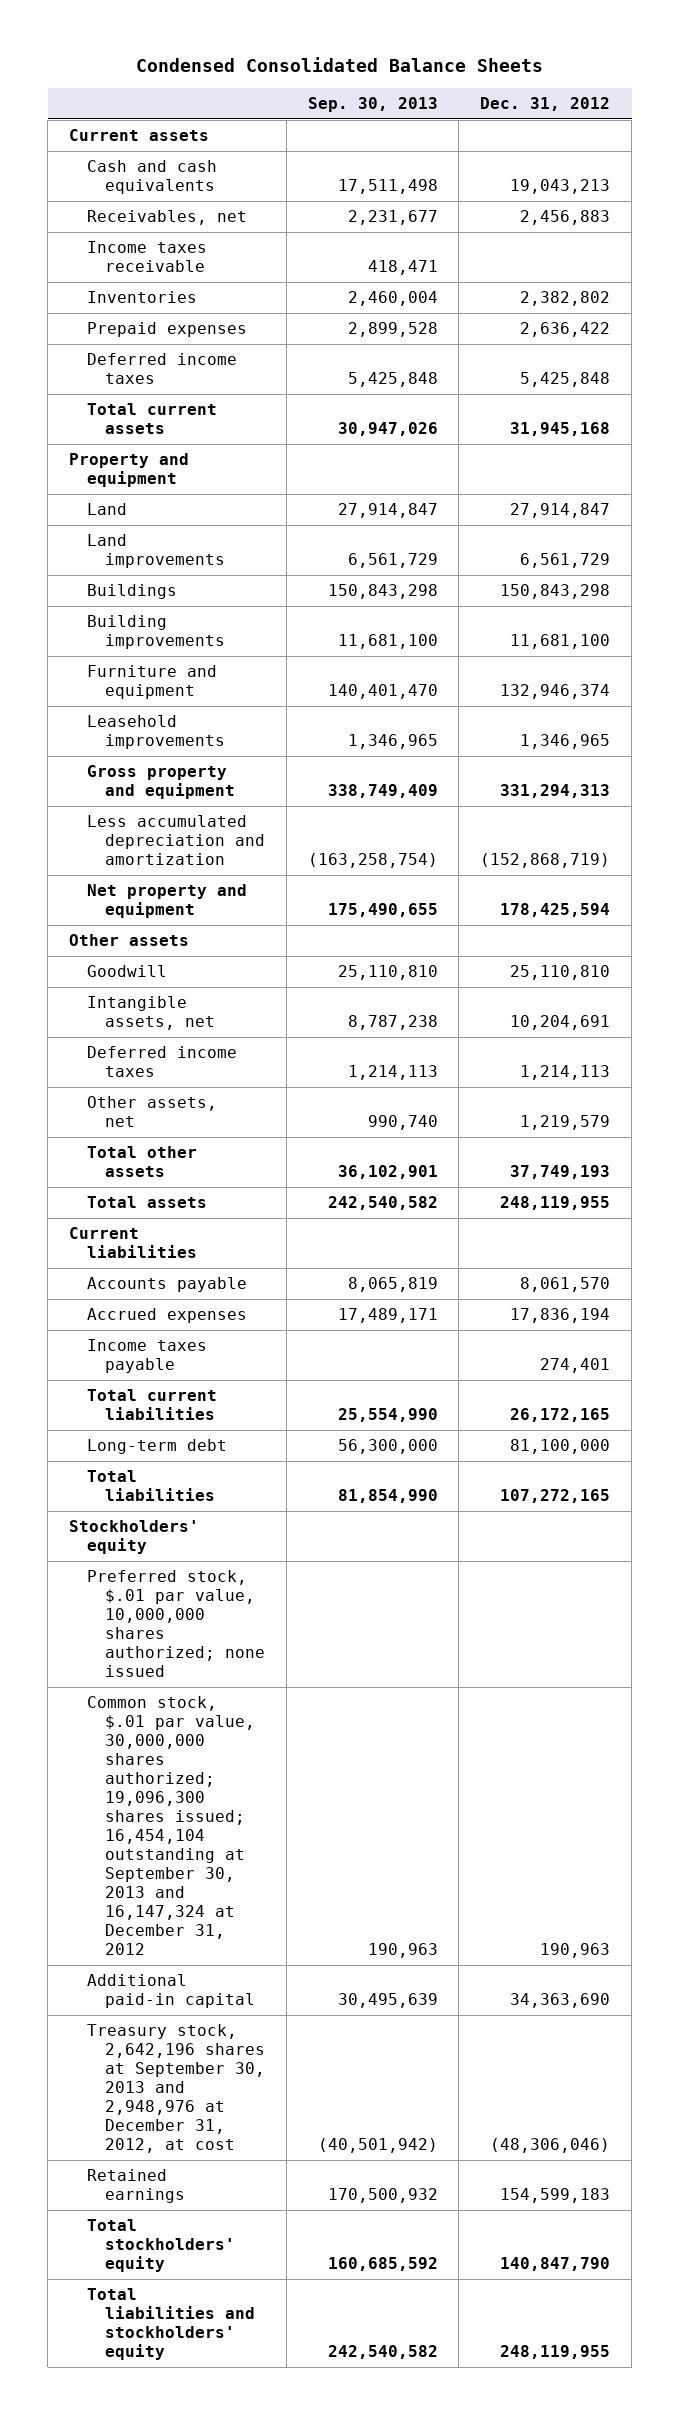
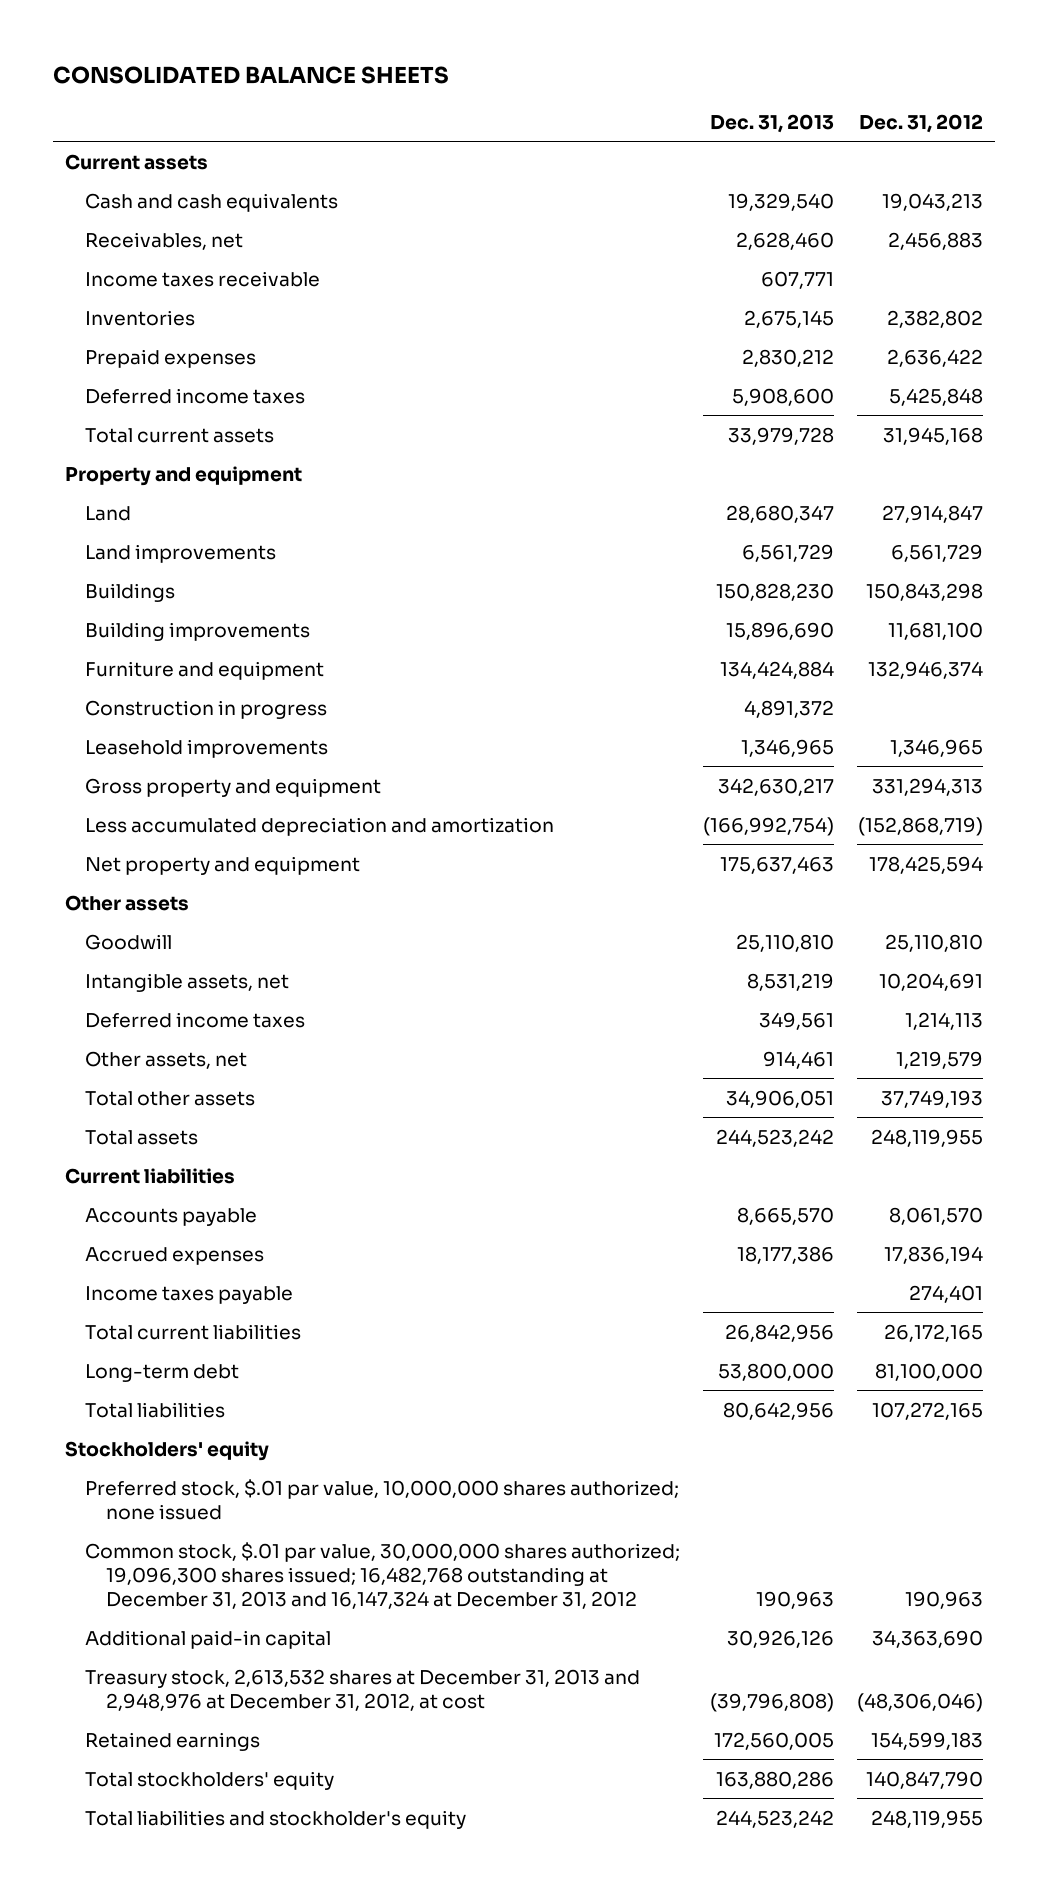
[135,56,543,72] Condensed Consolidated Balance Sheets -> [53,66,450,85] CONSOLIDATED BALANCE SHEETS
[307,96,438,112] Sep. 30, 2013 -> none
none -> [710,113,835,133] Dec. 31, 2013
none -> [85,699,328,719] Construction in progress
[86,1696,256,1956] Common stock, $.01 par value, 30,000,000 shares authorized; 19,096,300 shares issued; 16,454,104 outstanding at September 30, 2013 and 16,147,324 at December 31, 2012 -> [85,1541,681,1609] Common stock, $.01 par value, 30,000,000 shares authorized; 19,096,300 shares issued; 16,482,768 outstanding at December 31, 2013 and 16,147,324 at December 31, 2012
[86,2024,266,2154] Treasury stock, 2,642,196 shares at September 30, 2013 and 2,948,976 at December 31, 2012, at cost -> [85,1668,641,1711] Treasury stock, 2,613,532 shares at December 31, 2013 and 2,948,976 at December 31, 2012, at cost
[86,2288,256,2361] Total liabilities and stockholders' equity -> [85,1809,467,1829] Total liabilities and stockholder's equity

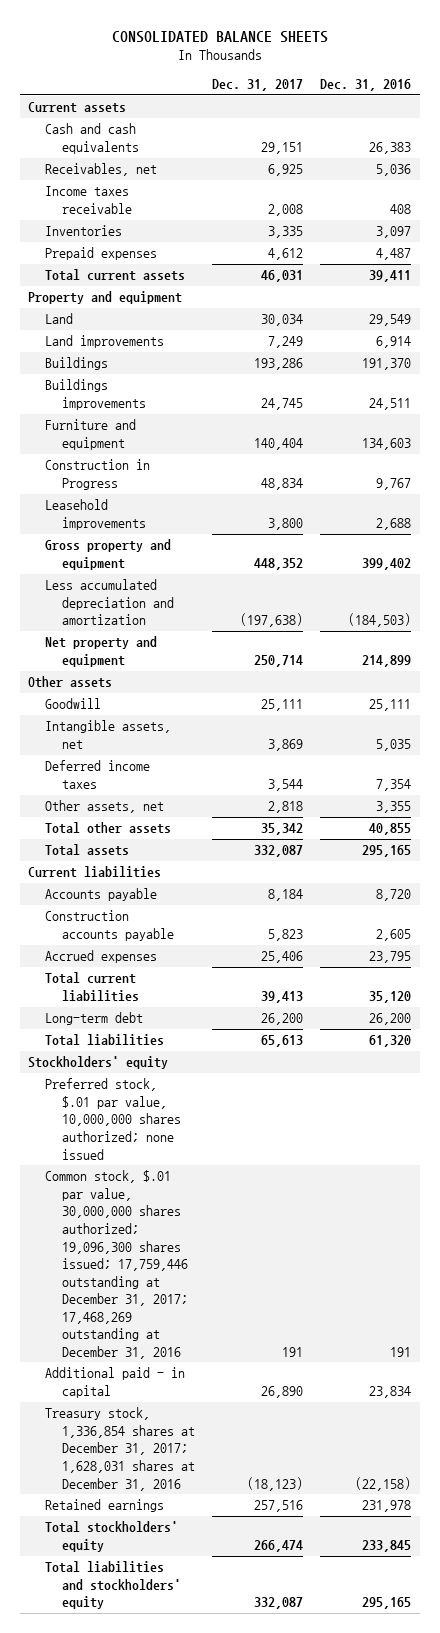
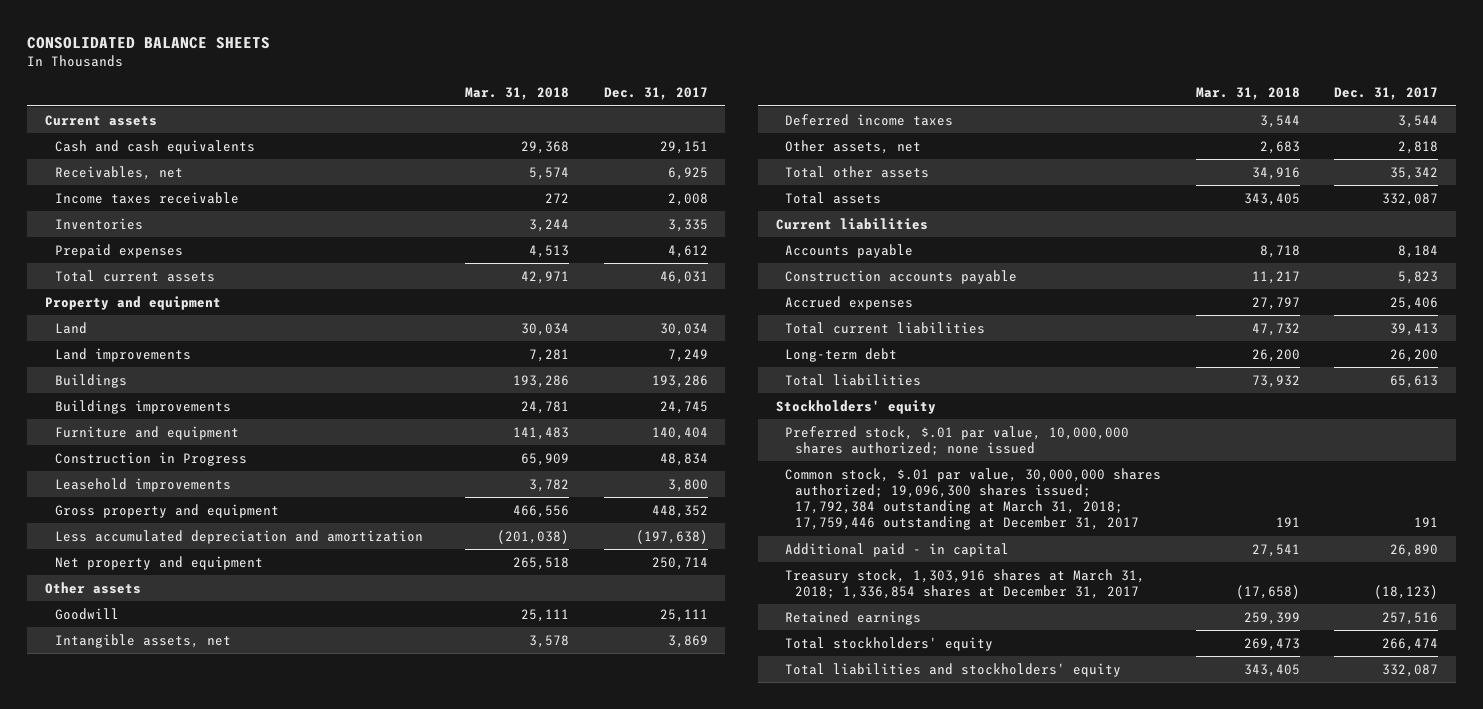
[320,79,412,92] Dec. 31, 2016 -> none
none -> [465,87,570,101] Mar. 31, 2018
[45,1170,189,1359] Common stock, $.01 par value, 30,000,000 shares authorized; 19,096,300 shares issued; 17,759,446 outstanding at December 31, 2017; 17,468,269 outstanding at December 31, 2016 -> [785,467,1162,531] Common stock, $.01 par value, 30,000,000 shares authorized; 19,096,300 shares issued; 17,792,384 outstanding at March 31, 2018; 17,759,446 outstanding at December 31, 2017
[45,1407,196,1491] Treasury stock, 1,336,854 shares at December 31, 2017; 1,628,031 shares at December 31, 2016 -> [785,568,1146,599] Treasury stock, 1,303,916 shares at March 31, 2018; 1,336,854 shares at December 31, 2017

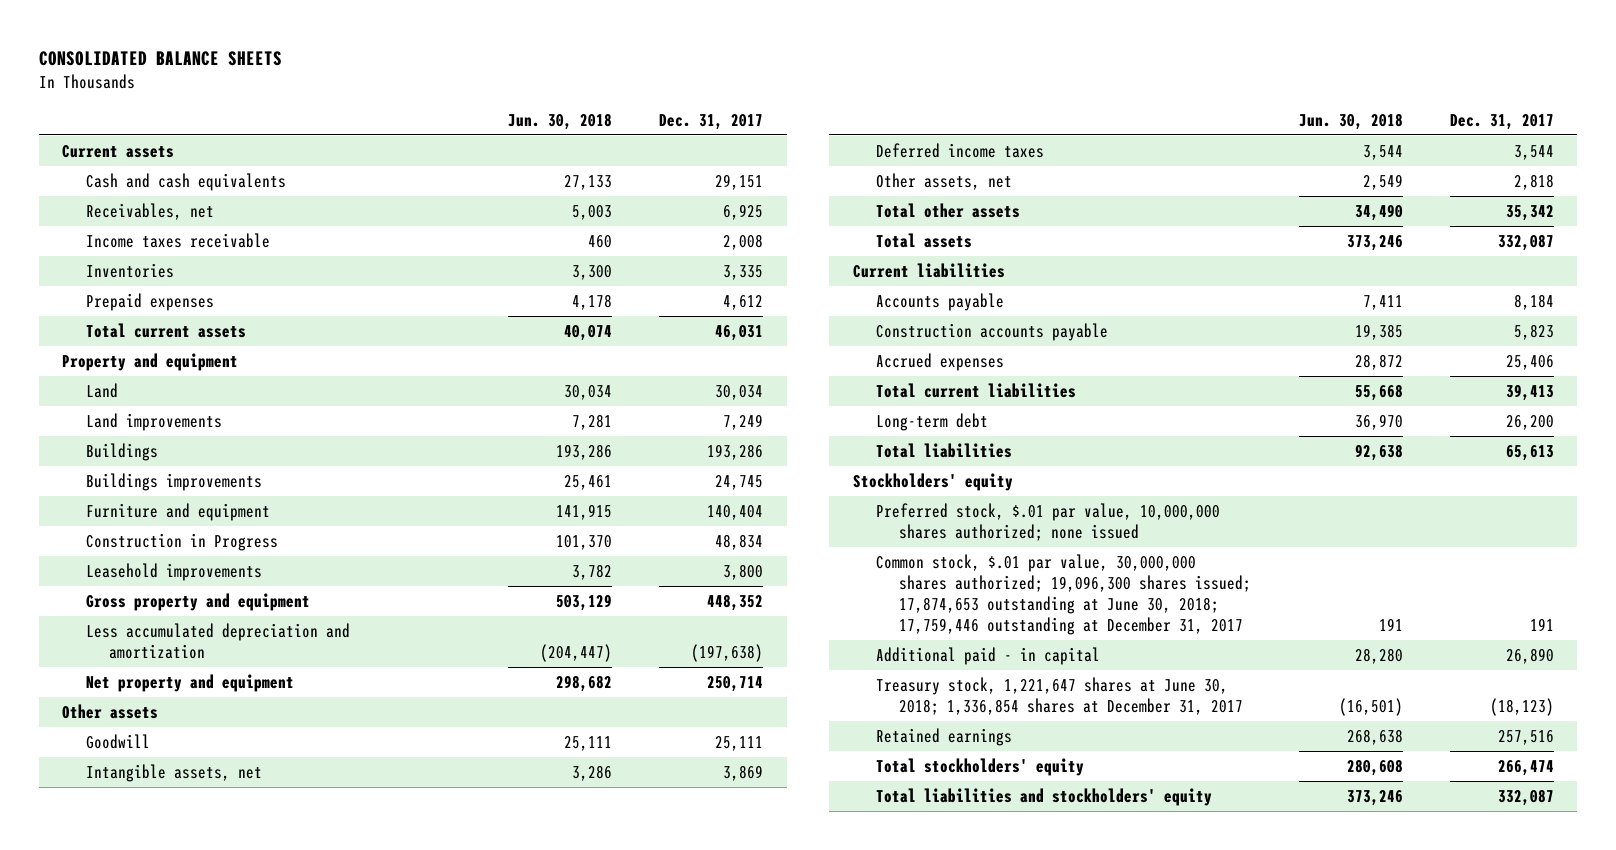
[465,87,570,101] Mar. 31, 2018 -> none
none -> [508,112,613,130] Jun. 30, 2018
[785,467,1162,531] Common stock, $.01 par value, 30,000,000 shares authorized; 19,096,300 shares issued; 17,792,384 outstanding at March 31, 2018; 17,759,446 outstanding at December 31, 2017 -> [876,553,1252,636] Common stock, $.01 par value, 30,000,000 shares authorized; 19,096,300 shares issued; 17,874,653 outstanding at June 30, 2018; 17,759,446 outstanding at December 31, 2017
[785,568,1146,599] Treasury stock, 1,303,916 shares at March 31, 2018; 1,336,854 shares at December 31, 2017 -> [876,676,1244,715] Treasury stock, 1,221,647 shares at June 30, 2018; 1,336,854 shares at December 31, 2017

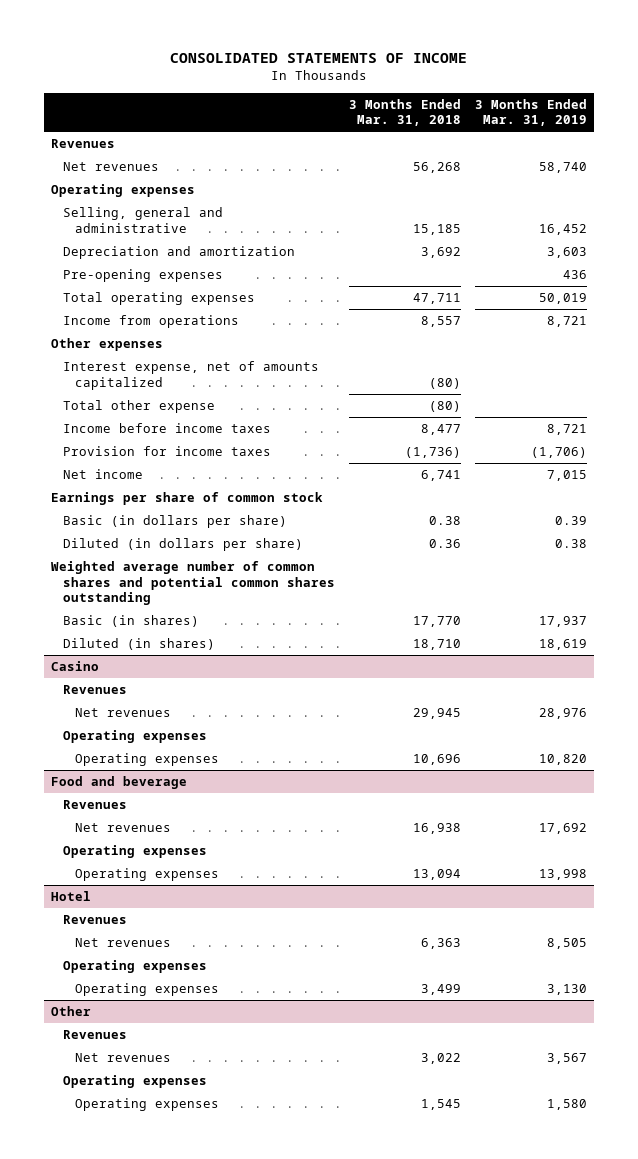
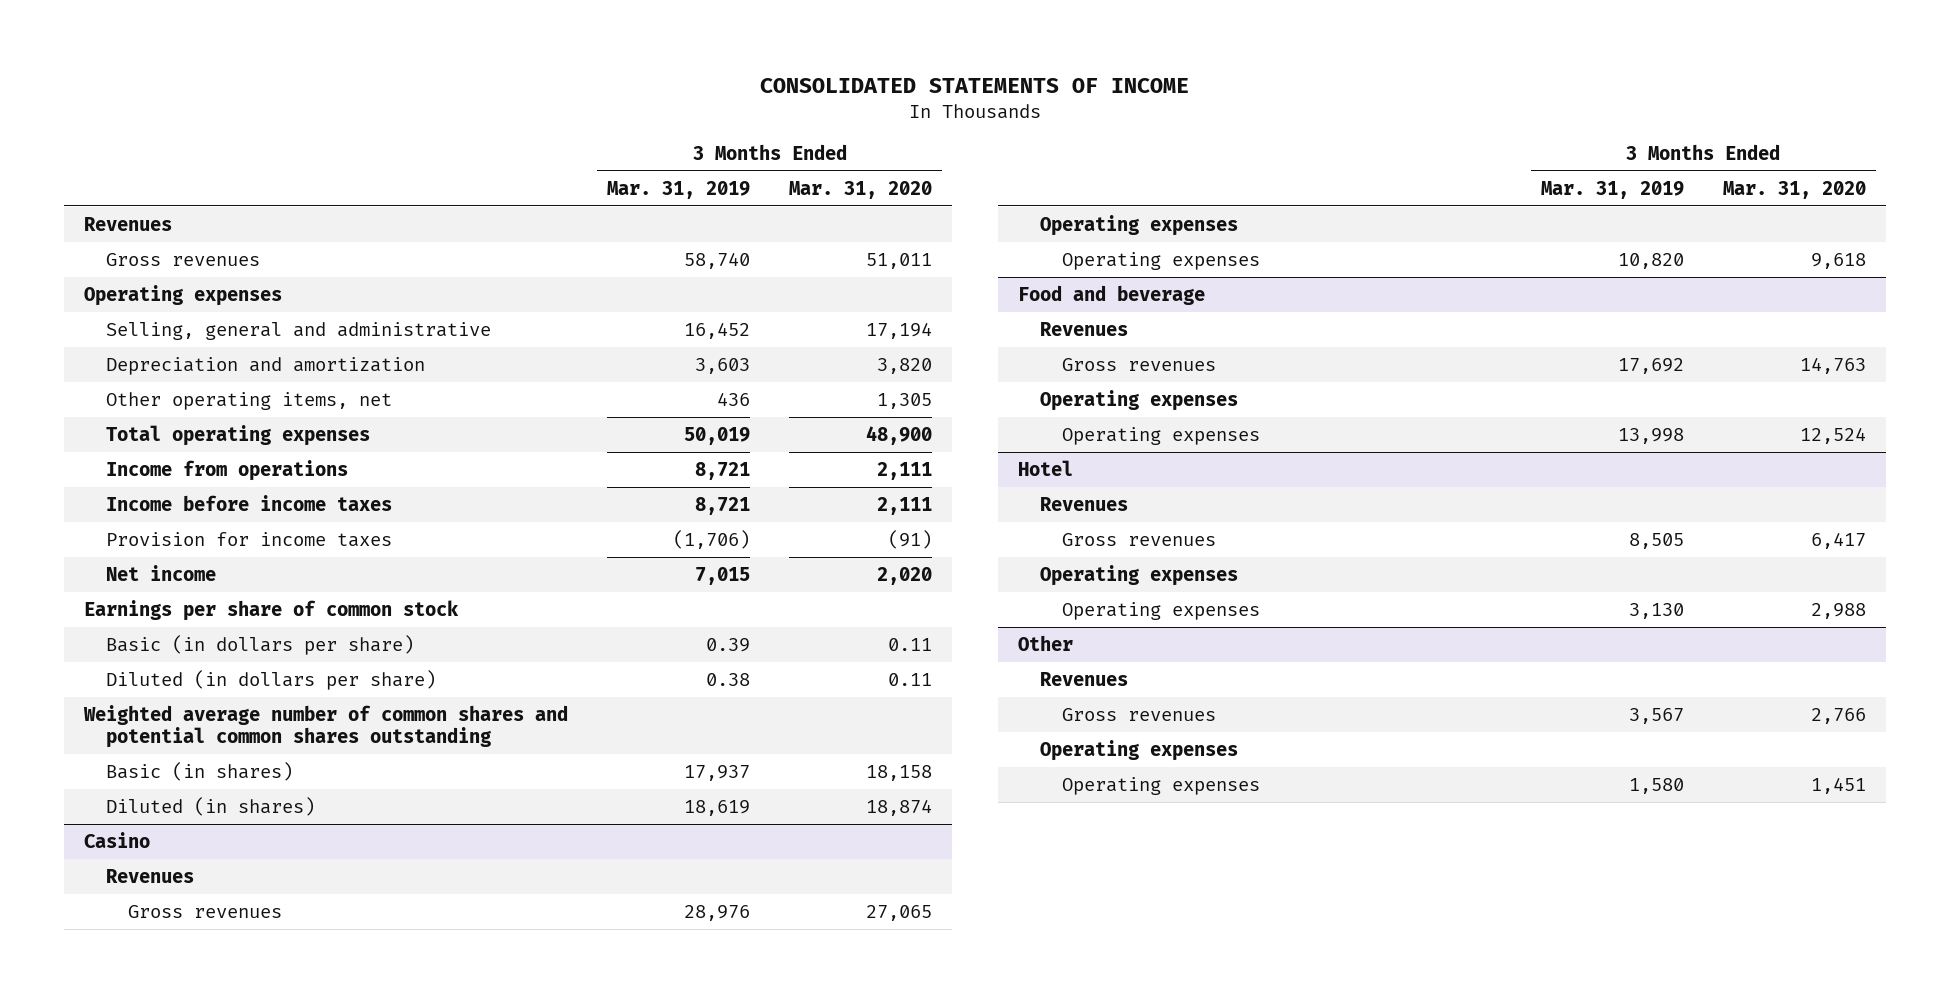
[348,98,461,127] 3 Months Ended Mar. 31, 2018 -> none
none -> [789,180,933,199] Mar. 31, 2020
[62,162,159,172] Net revenues -> [106,252,261,266] Gross revenues
[62,269,223,283] Pre-opening expenses -> [106,391,393,410] Other operating items, net
[50,338,163,352] Other expenses -> none
[62,361,319,390] Interest expense, net of amounts capitalized -> none
[62,400,215,414] Total other expense -> none
[74,708,171,718] Net revenues -> [128,904,283,918] Gross revenues
[74,823,171,833] Net revenues -> [1062,357,1217,371] Gross revenues
[74,938,171,948] Net revenues -> [1062,532,1217,546] Gross revenues
[74,1053,171,1063] Net revenues -> [1062,707,1217,721] Gross revenues

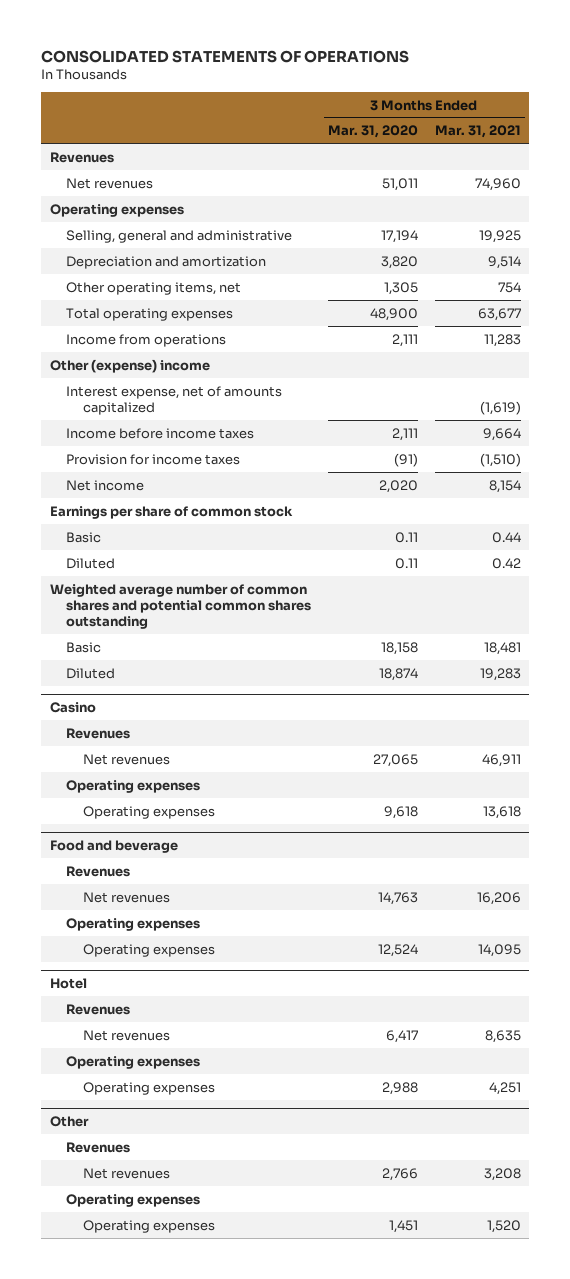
[759,77,1189,93] CONSOLIDATED STATEMENTS OF INCOME -> [41,49,410,63] CONSOLIDATED STATEMENTS OF OPERATIONS
[606,180,750,199] Mar. 31, 2019 -> none
none -> [434,125,521,139] Mar. 31, 2021
[106,252,261,266] Gross revenues -> [66,177,154,189] Net revenues
none -> [49,358,210,373] Other (expense) income
none -> [66,385,283,415] Interest expense, net of amounts capitalized
[106,634,415,655] Basic (in dollars per share) -> [66,531,102,543] Basic
[106,669,437,690] Diluted (in dollars per share) -> [66,557,116,569] Diluted
[106,761,294,781] Basic (in shares) -> [66,641,102,653] Basic
[106,796,316,816] Diluted (in shares) -> [66,667,116,679] Diluted
[128,904,283,918] Gross revenues -> [83,753,171,765] Net revenues
[1062,357,1217,371] Gross revenues -> [83,891,171,903] Net revenues
[1062,532,1217,546] Gross revenues -> [83,1029,171,1041] Net revenues
[1062,707,1217,721] Gross revenues -> [83,1167,171,1179] Net revenues

